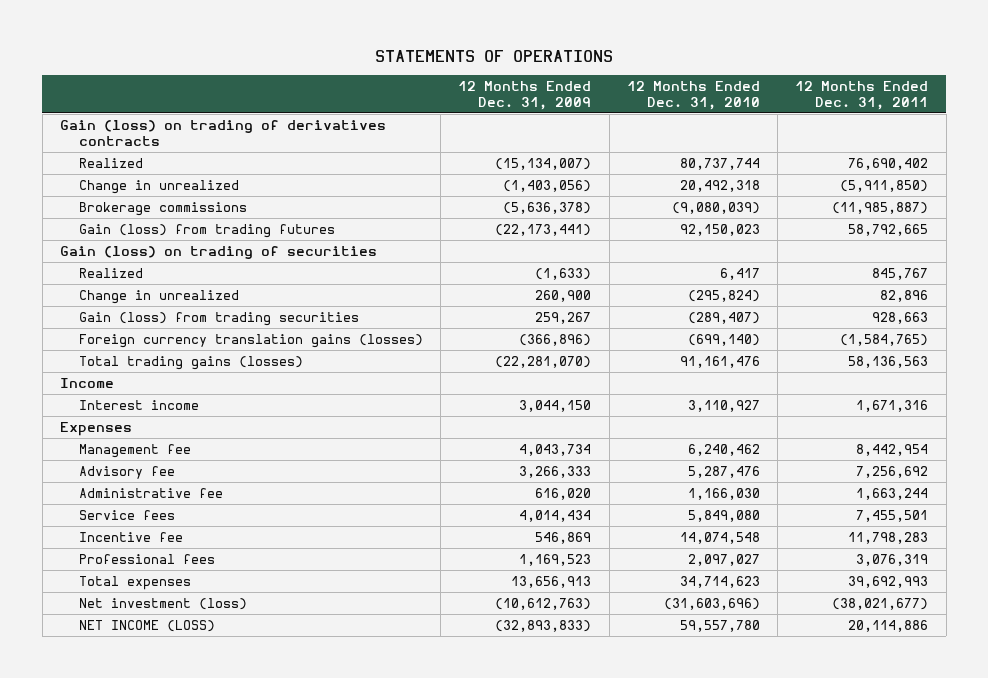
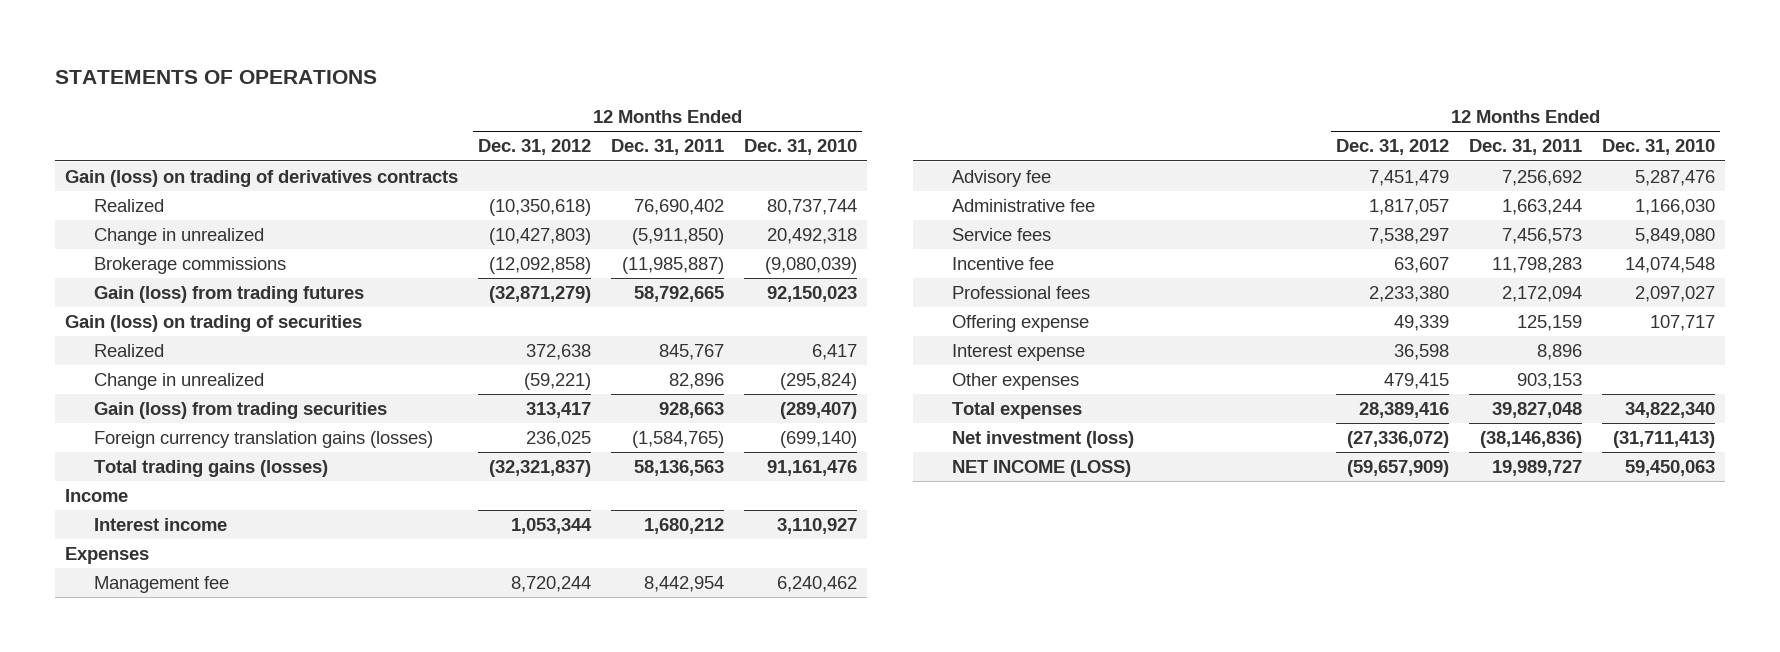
[458,80,592,111] 12 Months Ended Dec. 31, 2009 -> none
none -> [478,139,592,156] Dec. 31, 2012
[856,399,929,412] 1,671,316 -> [644,517,725,534] 1,680,212
[856,509,929,522] 7,455,501 -> [1502,227,1583,244] 7,456,573
[856,553,929,566] 3,076,319 -> [1502,285,1583,302] 2,172,094
none -> [951,314,1089,332] Offering expense
none -> [951,343,1085,361] Interest expense
none -> [951,372,1079,390] Other expenses
[679,575,760,588] 34,714,623 -> [1624,401,1715,418] 34,822,340
[848,575,929,588] 39,692,993 -> [1492,401,1583,418] 39,827,048
[663,597,760,610] (31,603,696) -> [1612,430,1715,448] (31,711,413)
[832,597,929,610] (38,021,677) -> [1480,430,1583,448] (38,146,836)
[679,619,760,632] 59,557,780 -> [1624,459,1715,476] 59,450,063
[848,619,929,632] 20,114,886 -> [1492,459,1583,476] 19,989,727

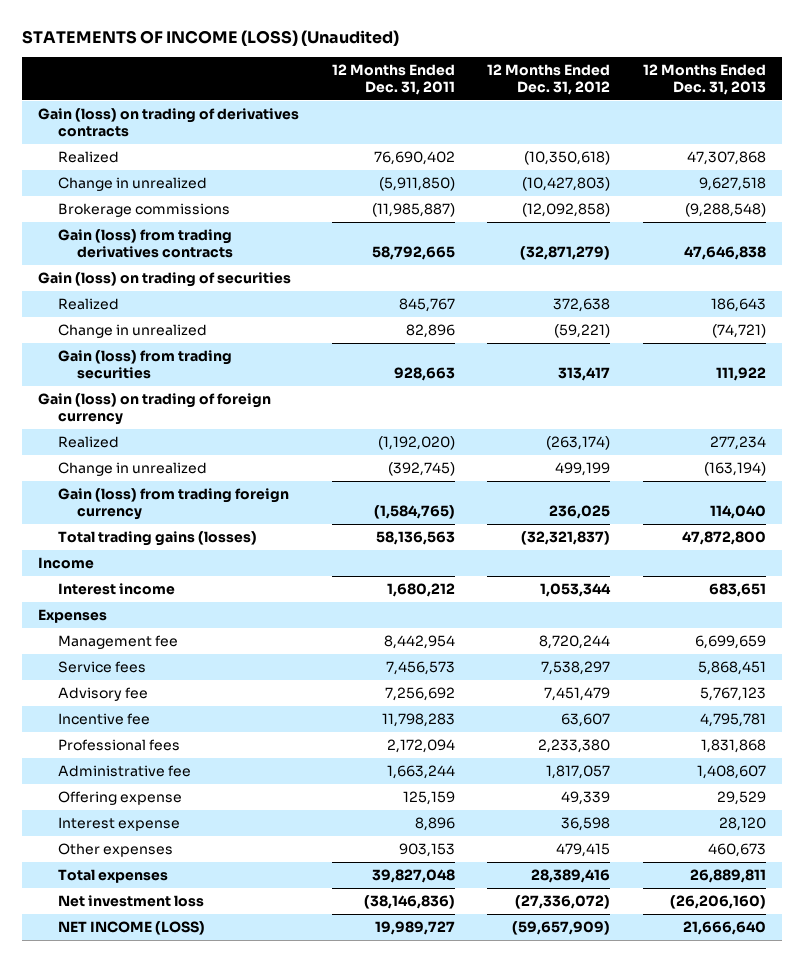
[55,69,378,84] STATEMENTS OF OPERATIONS -> [21,30,399,47] STATEMENTS OF INCOME (LOSS) (Unaudited)
[744,139,858,156] Dec. 31, 2010 -> none
none -> [642,63,766,95] 12 Months Ended Dec. 31, 2013
[93,285,364,303] Gain (loss) from trading futures -> [57,228,234,258] Gain (loss) from trading derivatives contracts
none -> [37,392,271,425] Gain (loss) on trading of foreign currency
none -> [57,435,119,448] Realized
none -> [57,461,207,476] Change in unrealized
[93,430,433,448] Foreign currency translation gains (losses) -> [57,487,289,520] Gain (loss) from trading foreign currency
[951,169,1051,187] Advisory fee -> [57,686,148,701] Advisory fee
[951,198,1095,212] Administrative fee -> [57,764,191,777] Administrative fee
[951,430,1134,448] Net investment (loss) -> [57,894,204,907] Net investment loss

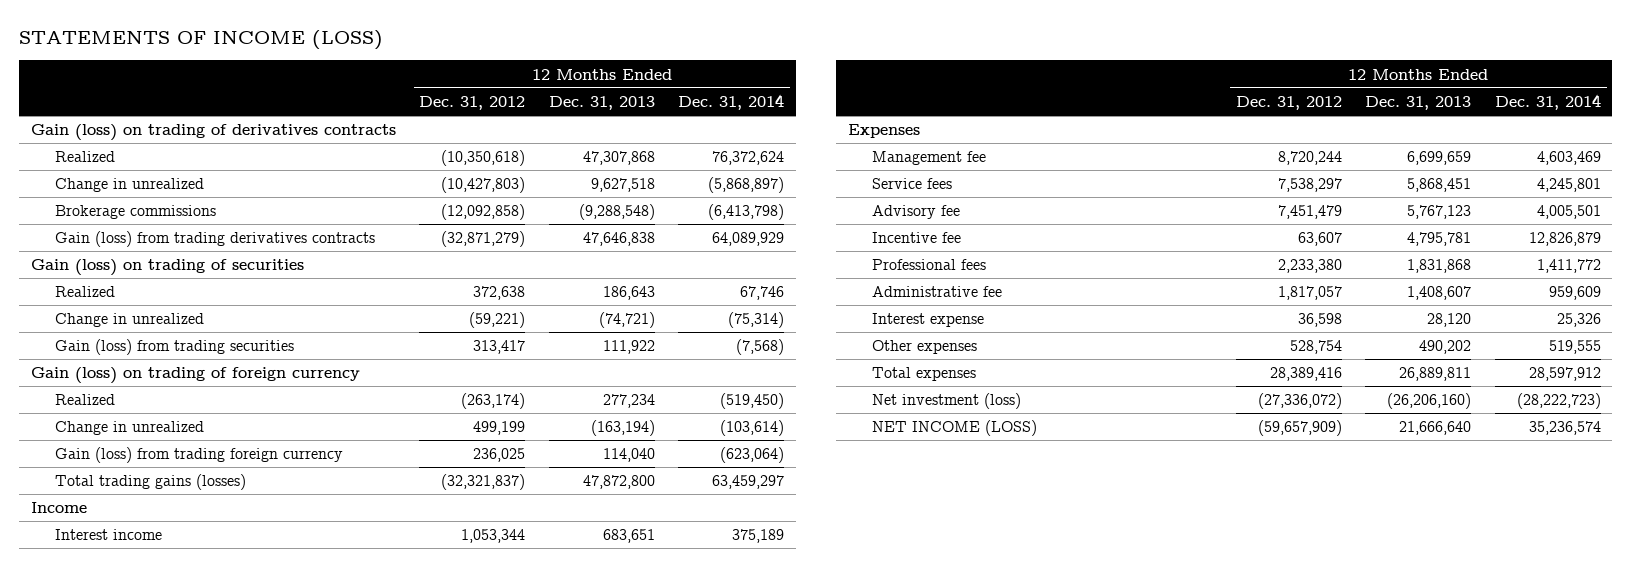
[21,30,399,47] STATEMENTS OF INCOME (LOSS) (Unaudited) -> [19,30,384,51] STATEMENTS OF INCOME (LOSS)
[331,63,455,95] 12 Months Ended Dec. 31, 2011 -> none
none -> [678,94,785,111] Dec. 31, 2014
[57,790,182,805] Offering expense -> none
[556,842,611,857] 479,415 -> [1290,340,1343,355] 528,754
[707,842,766,857] 460,673 -> [1419,340,1472,355] 490,202
[57,894,204,907] Net investment loss -> [871,393,1021,410] Net investment (loss)

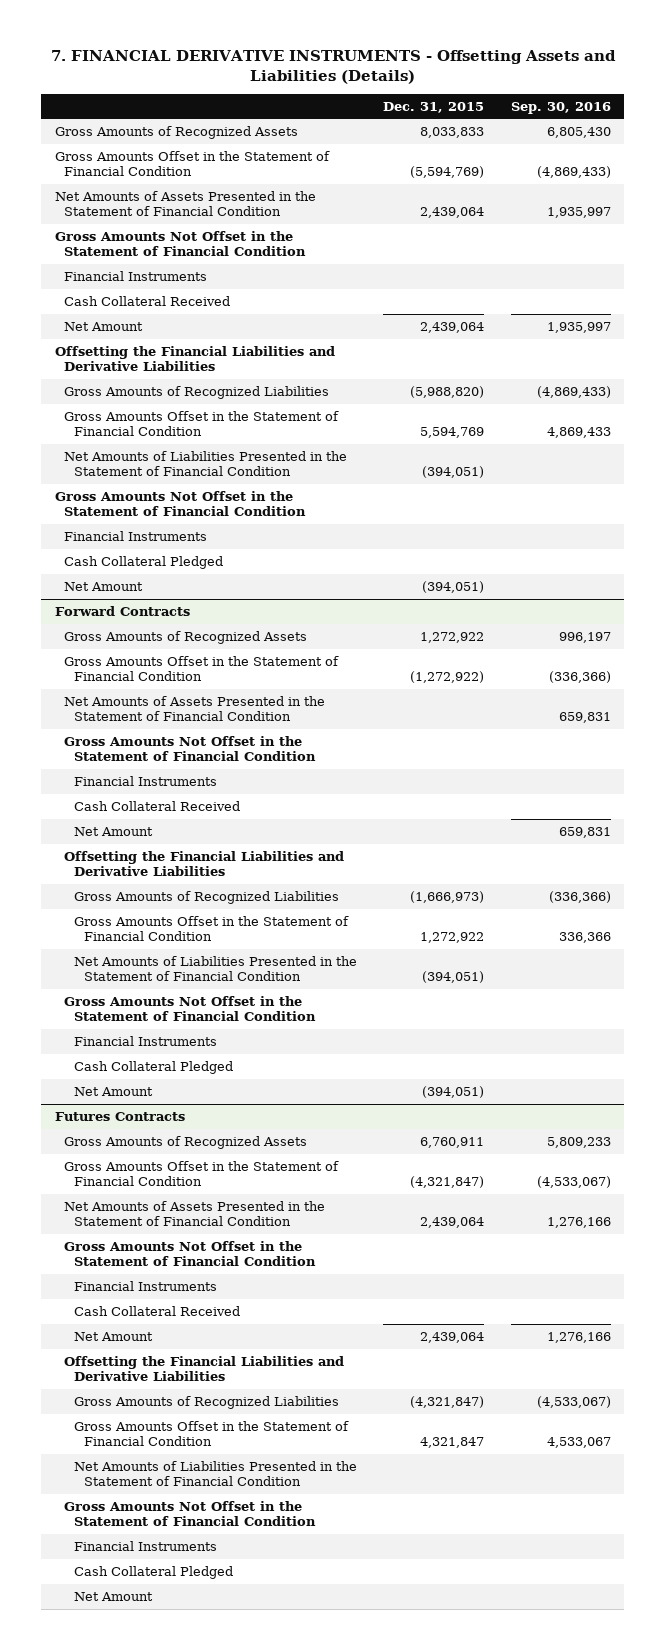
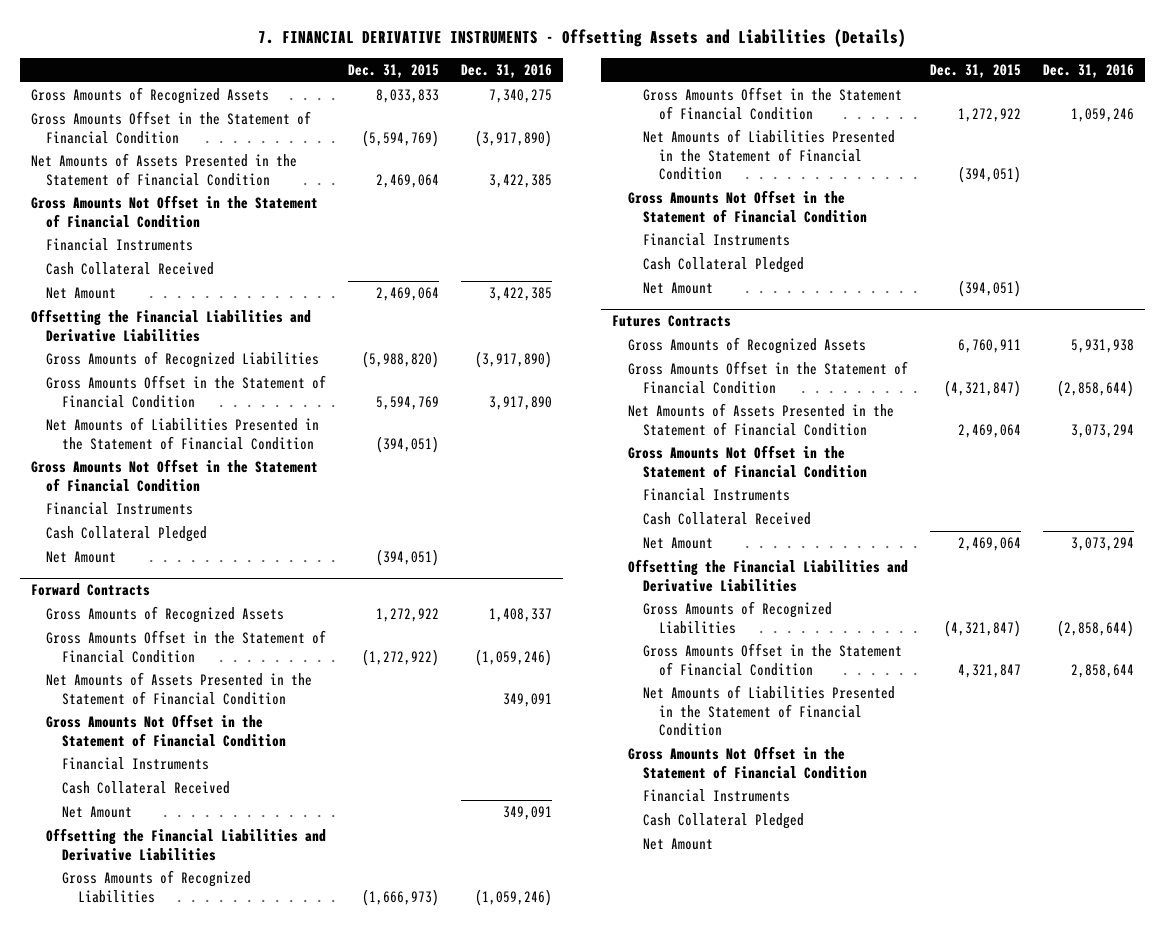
[510,101,611,114] Sep. 30, 2016 -> none
none -> [461,63,553,78] Dec. 31, 2016
[420,206,485,218] 2,439,064 -> [376,173,440,188] 2,469,064
[420,321,485,333] 2,439,064 -> [376,287,440,302] 2,469,064
[420,1216,485,1228] 2,439,064 -> [957,423,1021,438] 2,469,064
[420,1331,485,1343] 2,439,064 -> [957,537,1021,552] 2,469,064

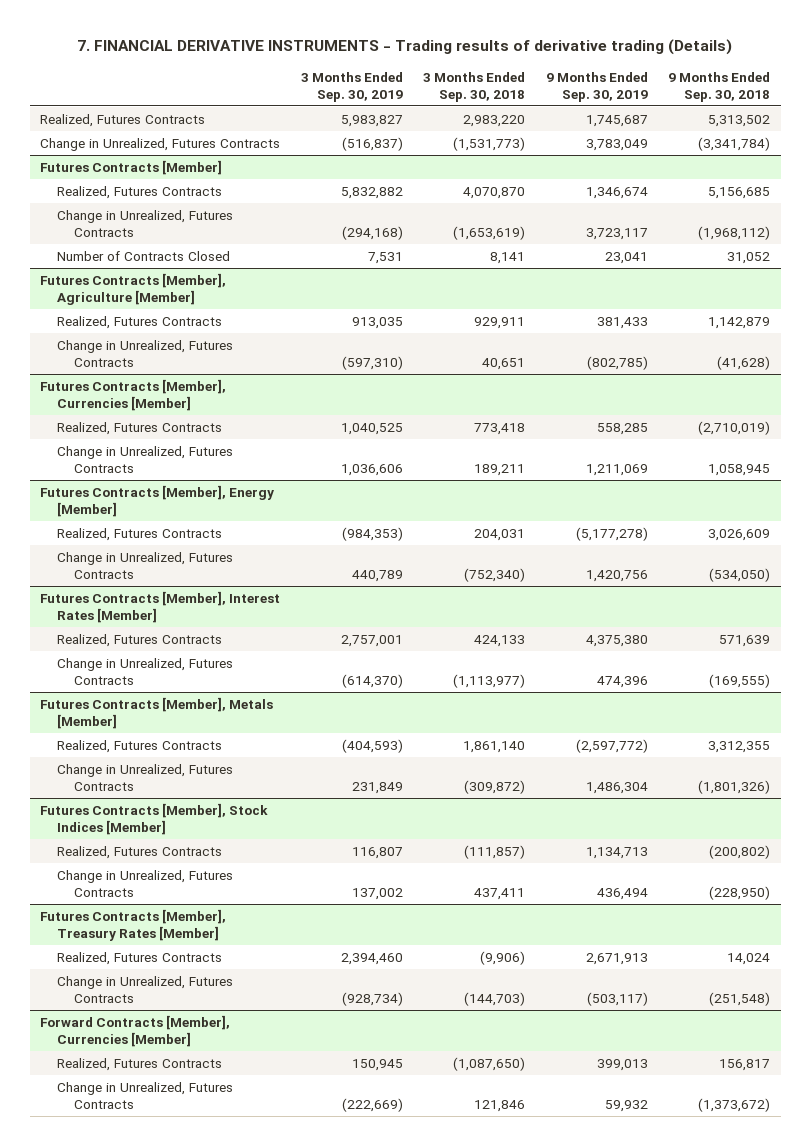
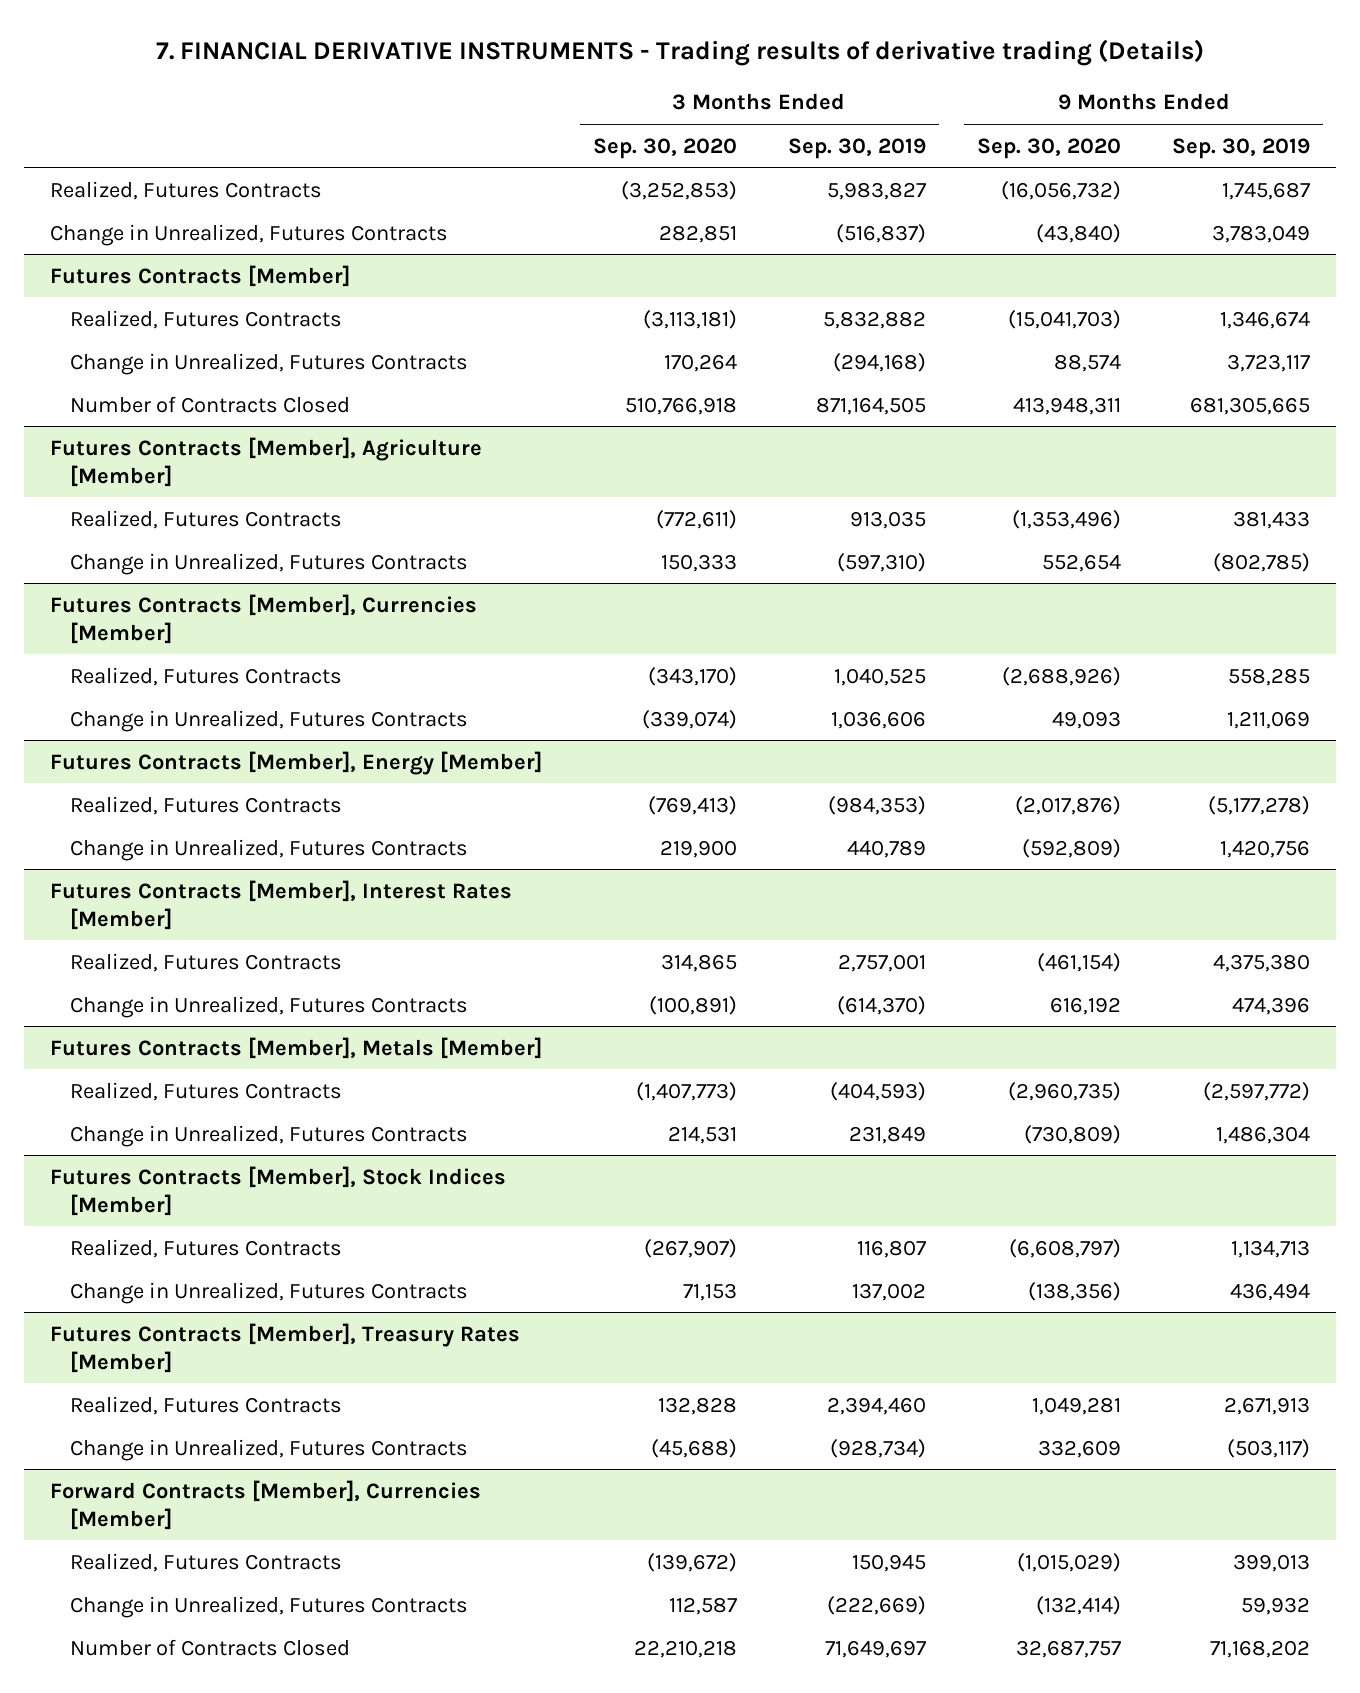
[423,71,526,102] 3 Months Ended Sep. 30, 2018 -> none
[668,71,771,102] 9 Months Ended Sep. 30, 2018 -> none
none -> [592,137,737,159] Sep. 30, 2020
none -> [977,137,1122,159] Sep. 30, 2020
[367,252,403,265] 7,531 -> [815,396,926,415] 871,164,505
[604,252,648,265] 23,041 -> [1190,396,1311,415] 681,305,665
none -> [69,1638,350,1656] Number of Contracts Closed

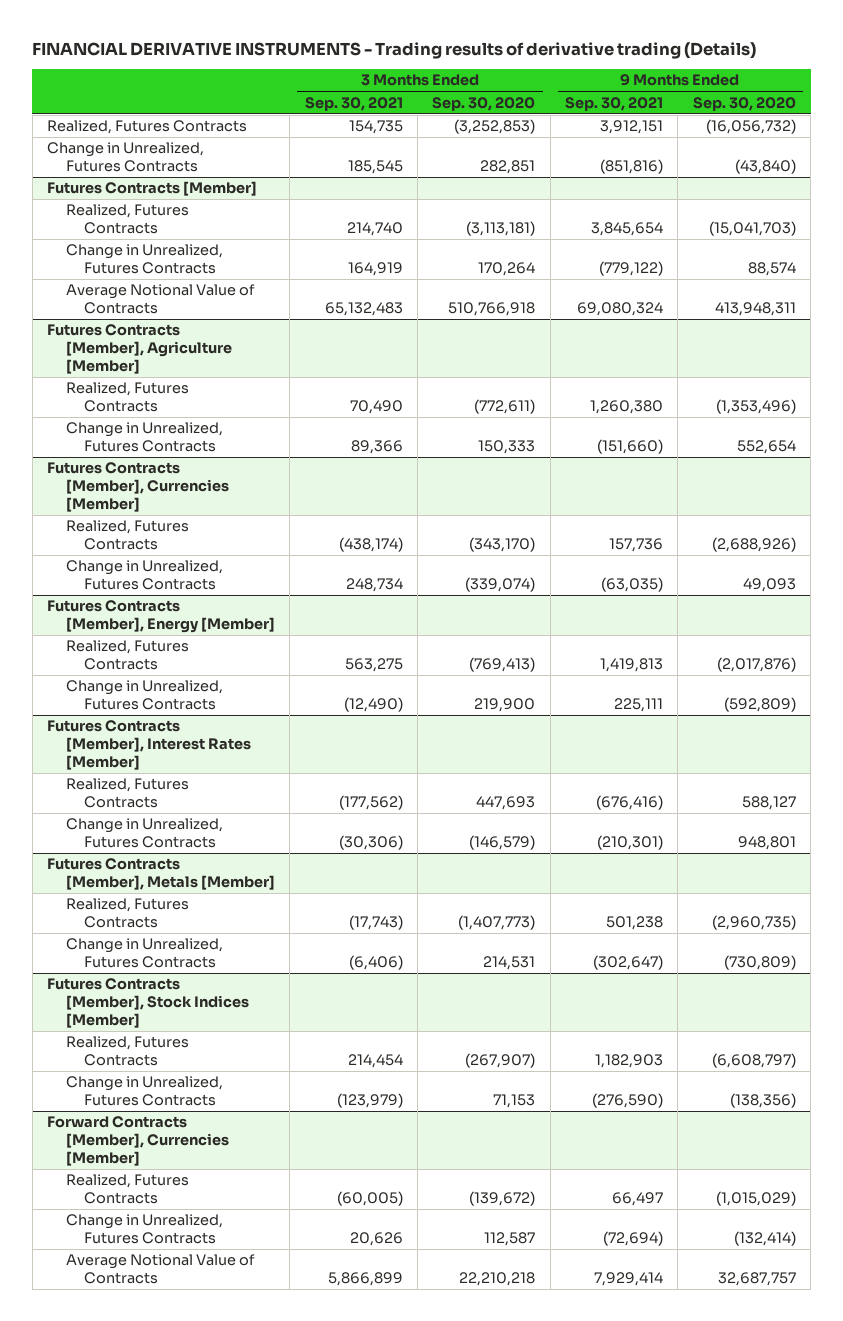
[155,38,1204,66] 7. FINANCIAL DERIVATIVE INSTRUMENTS - Trading results of derivative trading (Details) -> [32,41,757,59] FINANCIAL DERIVATIVE INSTRUMENTS - Trading results of derivative trading (Details)
[787,137,926,159] Sep. 30, 2019 -> none
[1172,137,1311,159] Sep. 30, 2019 -> none
none -> [304,96,403,111] Sep. 30, 2021
none -> [565,96,664,111] Sep. 30, 2021
[69,395,350,413] Number of Contracts Closed -> [65,284,255,315] Average Notional Value of Contracts
[660,953,737,972] 314,865 -> [476,796,536,811] 447,693
[1037,952,1122,972] (461,154) -> [741,796,796,811] 588,127
[648,995,737,1015] (100,891) -> [469,835,536,851] (146,579)
[1050,996,1122,1015] 616,192 -> [737,836,796,851] 948,801
[49,1322,520,1373] Futures Contracts [Member], Treasury Rates [Member] -> none
[69,1395,342,1415] Realized, Futures Contracts -> none
[69,1438,468,1461] Change in Unrealized, Futures Contracts -> none
[69,1638,350,1656] Number of Contracts Closed -> [65,1254,255,1285] Average Notional Value of Contracts

